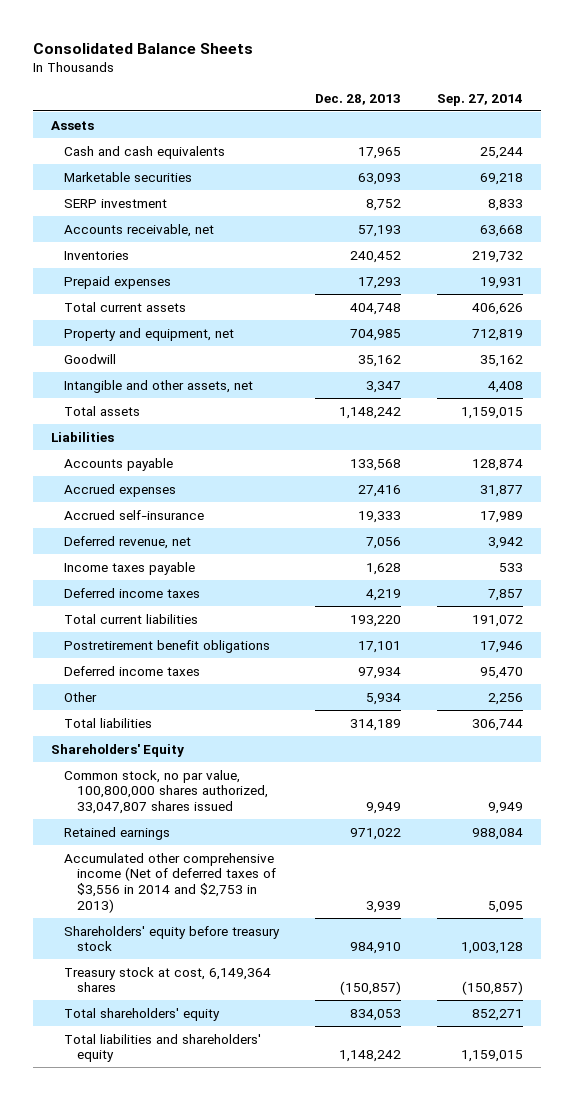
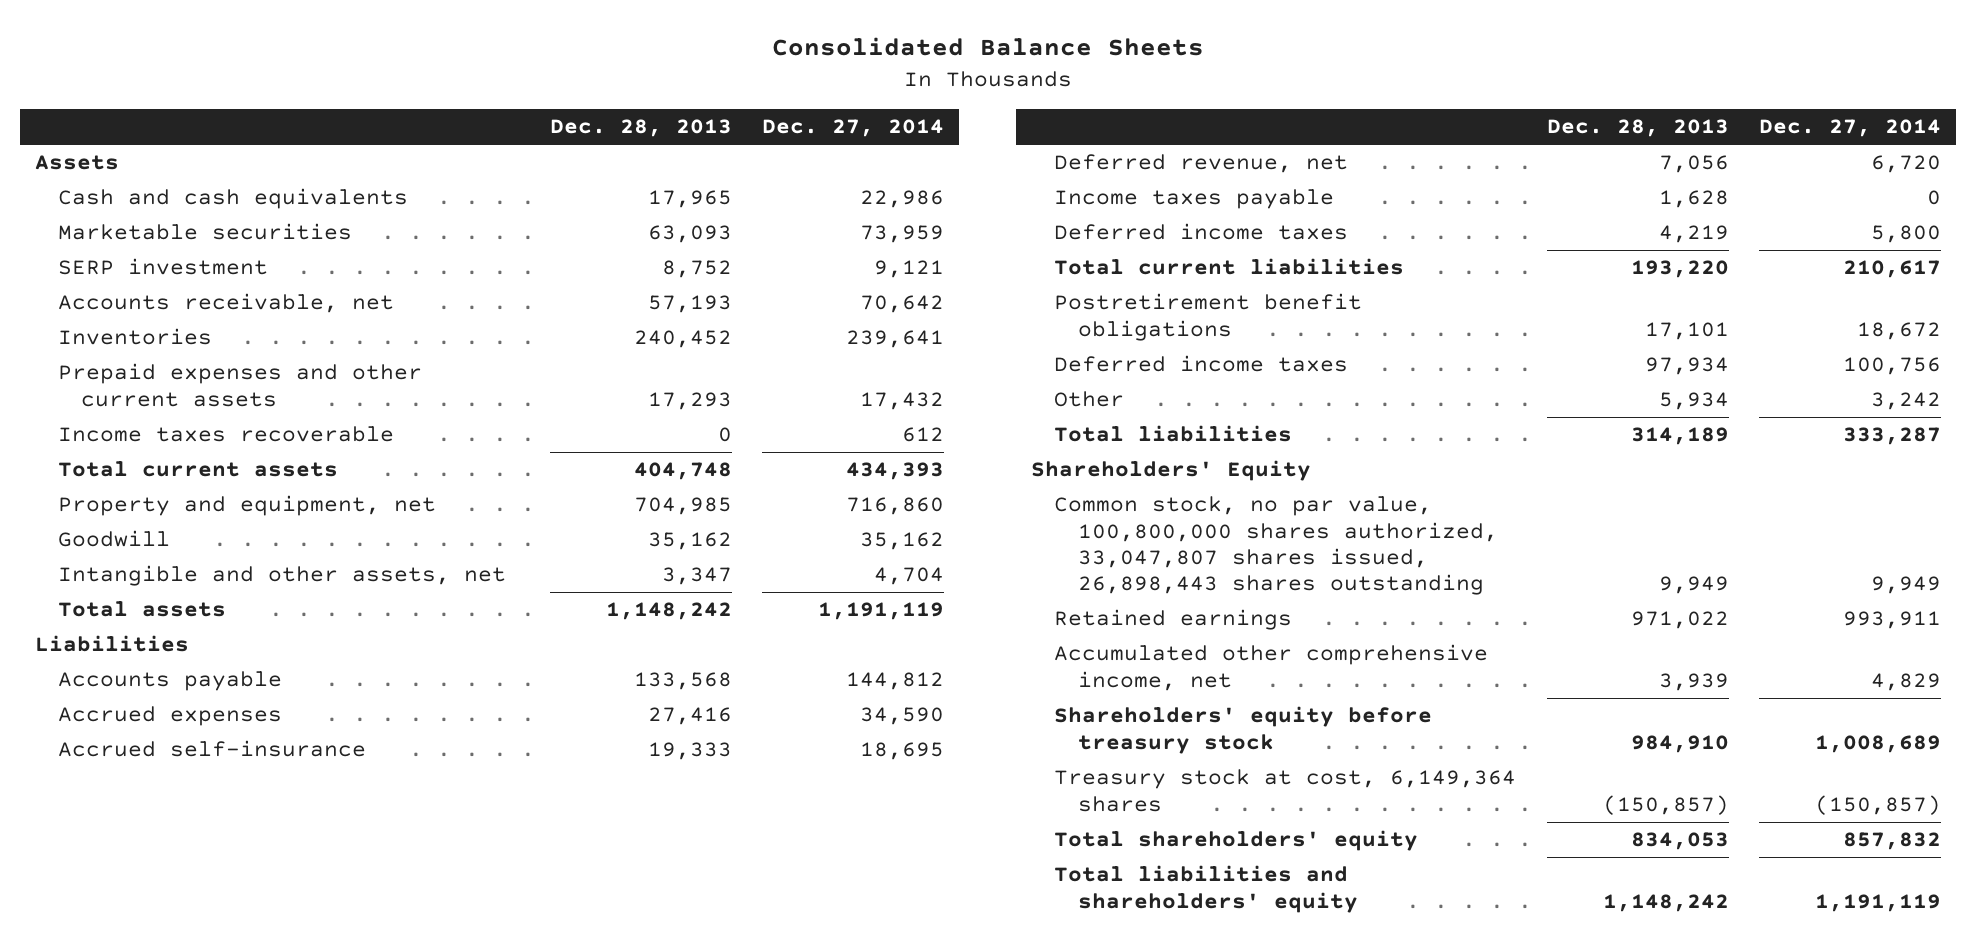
[437,93,524,106] Sep. 27, 2014 -> none
none -> [762,119,945,138] Dec. 27, 2014
[63,275,171,289] Prepaid expenses -> [58,363,423,407] Prepaid expenses and other current assets
none -> [58,426,395,443] Income taxes recoverable
[63,769,268,815] Common stock, no par value, 100,800,000 shares authorized, 33,047,807 shares issued -> [1054,496,1498,596] Common stock, no par value, 100,800,000 shares authorized, 33,047,807 shares issued, 26,898,443 shares outstanding
[63,852,276,913] Accumulated other comprehensive income (Net of deferred taxes of $3,556 in 2014 and $2,753 in 2013) -> [1054,644,1489,691] Accumulated other comprehensive income, net

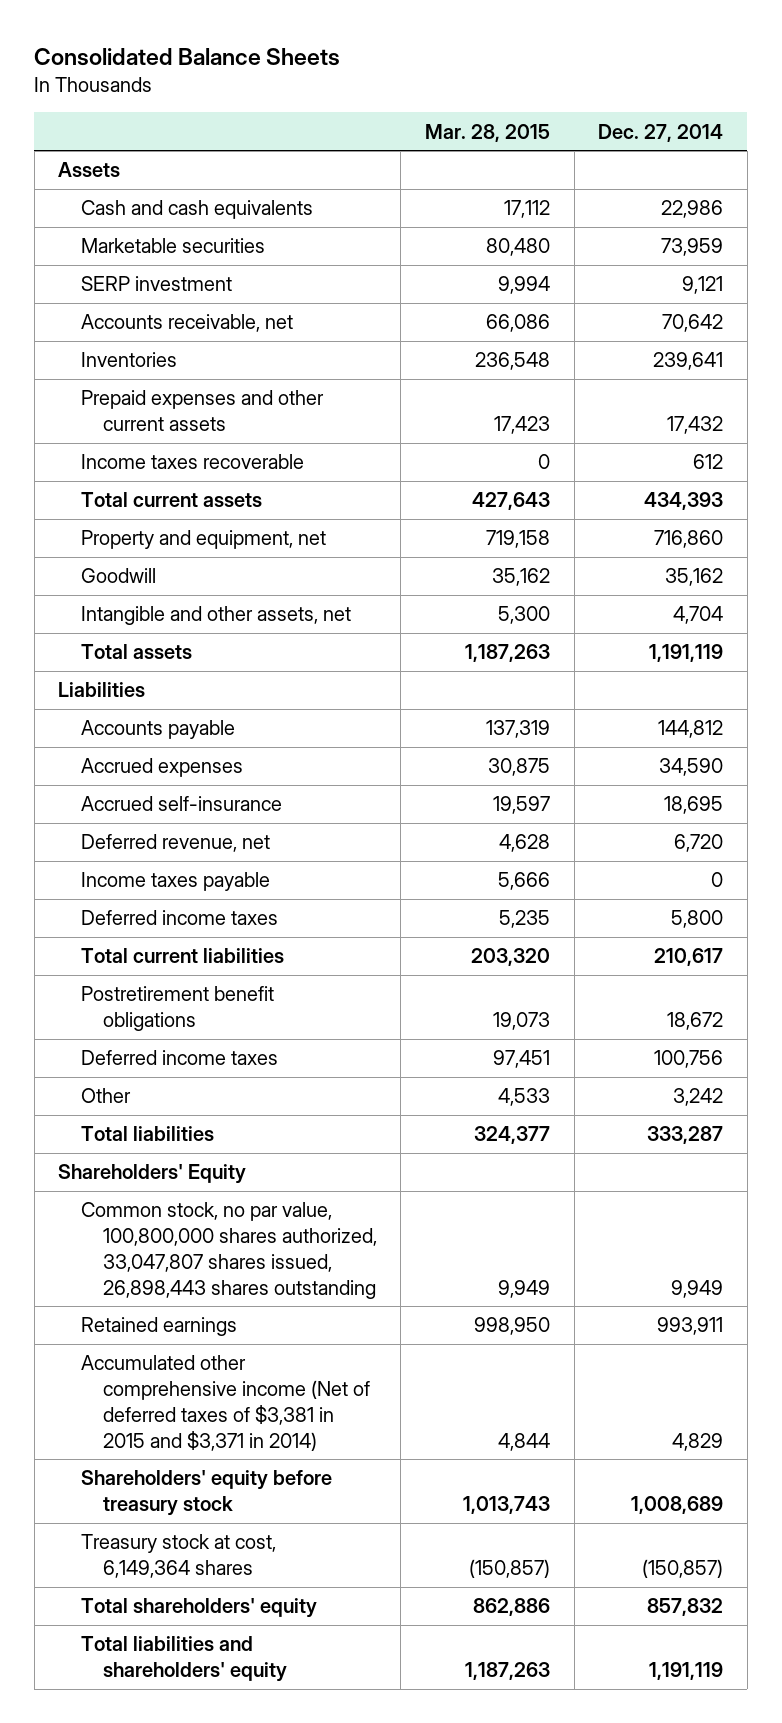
[550,119,733,138] Dec. 28, 2013 -> none
none -> [424,123,550,142] Mar. 28, 2015
[1054,644,1489,691] Accumulated other comprehensive income, net -> [80,1355,370,1451] Accumulated other comprehensive income (Net of deferred taxes of $3,381 in 2015 and $3,371 in 2014)

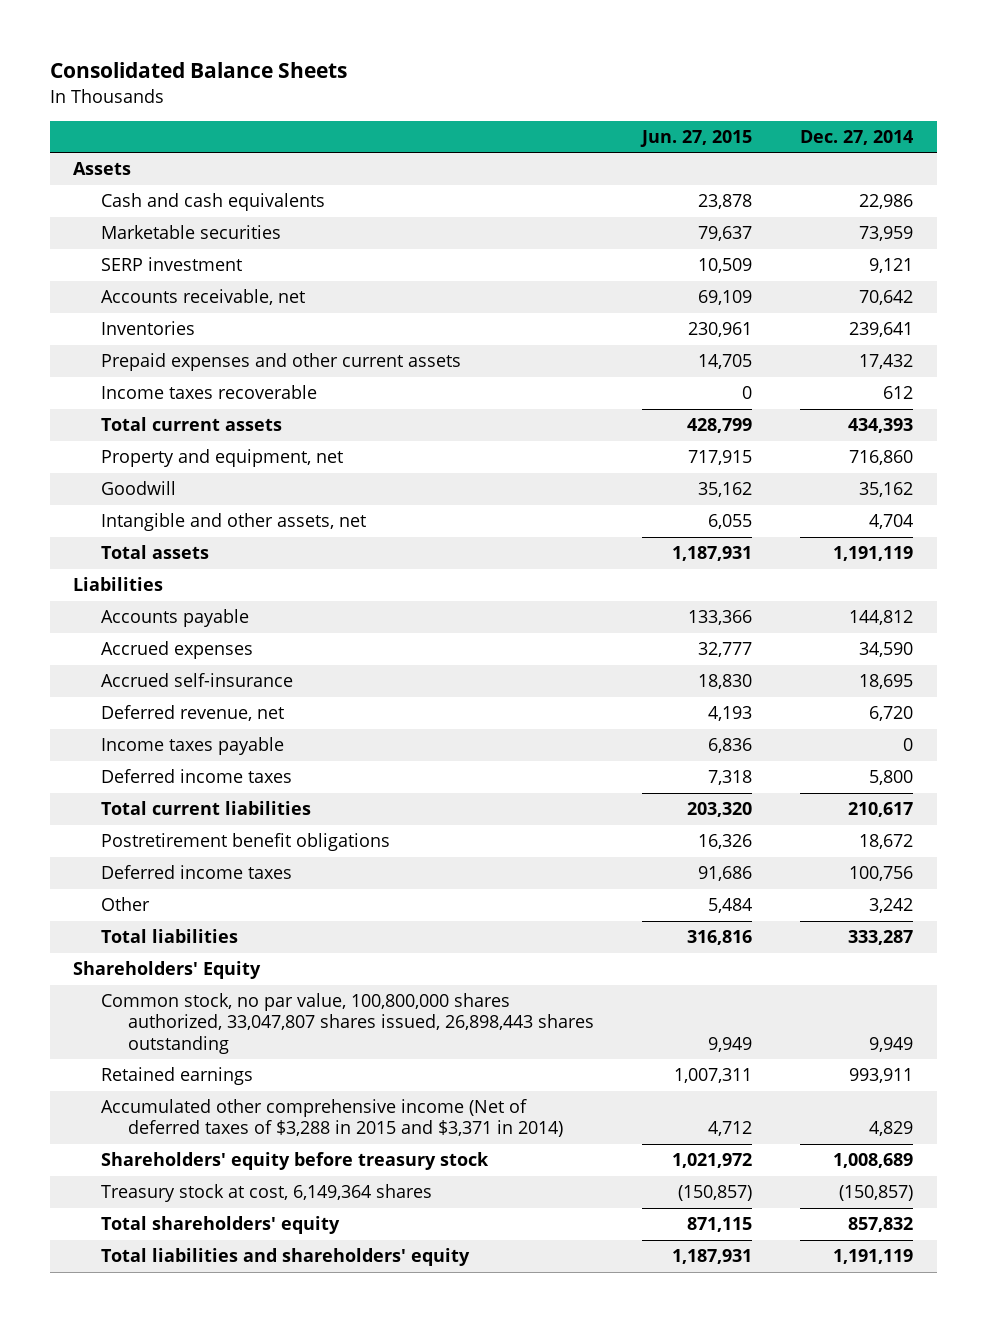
[424,123,550,142] Mar. 28, 2015 -> none
none -> [640,129,753,147] Jun. 27, 2015
[80,1355,370,1451] Accumulated other comprehensive income (Net of deferred taxes of $3,381 in 2015 and $3,371 in 2014) -> [100,1099,564,1138] Accumulated other comprehensive income (Net of deferred taxes of $3,288 in 2015 and $3,371 in 2014)

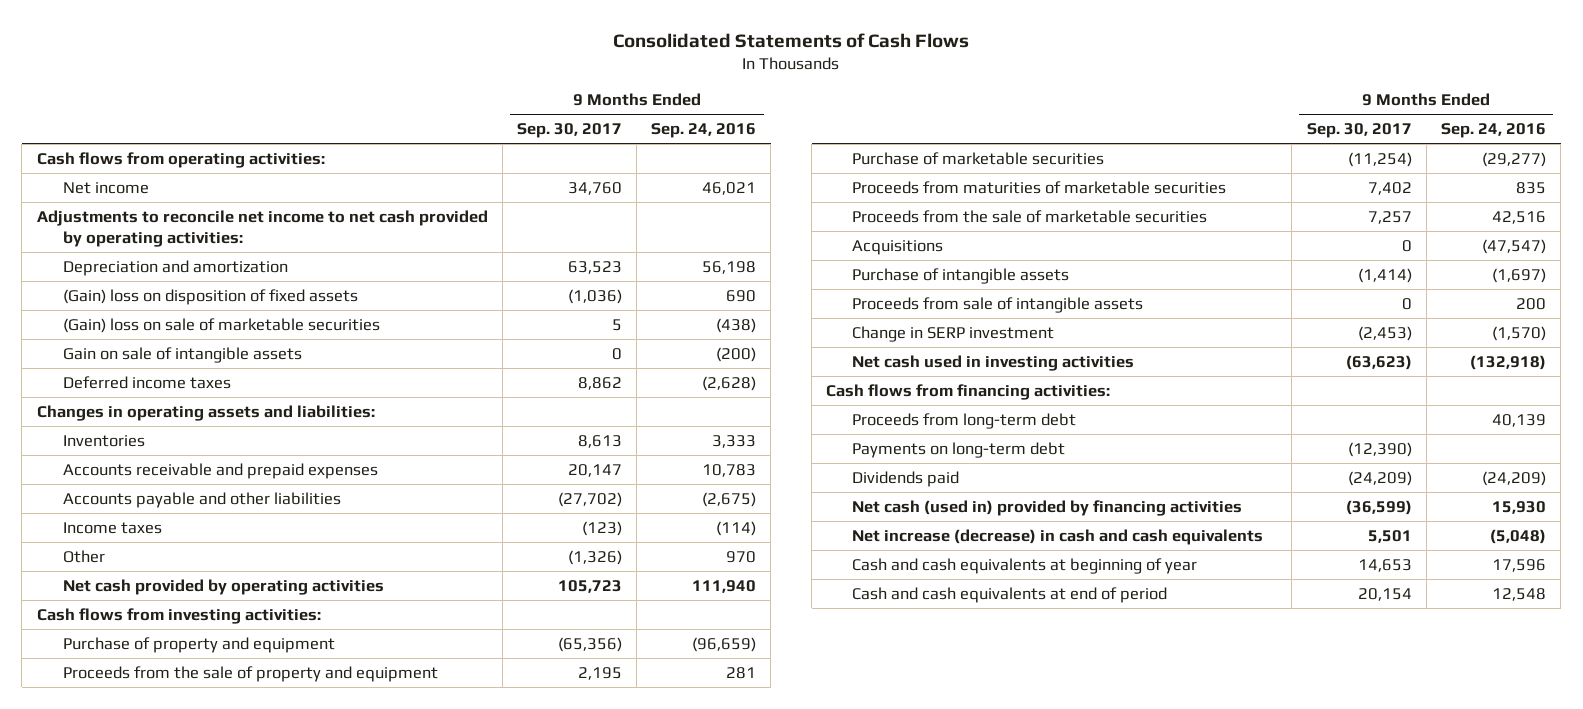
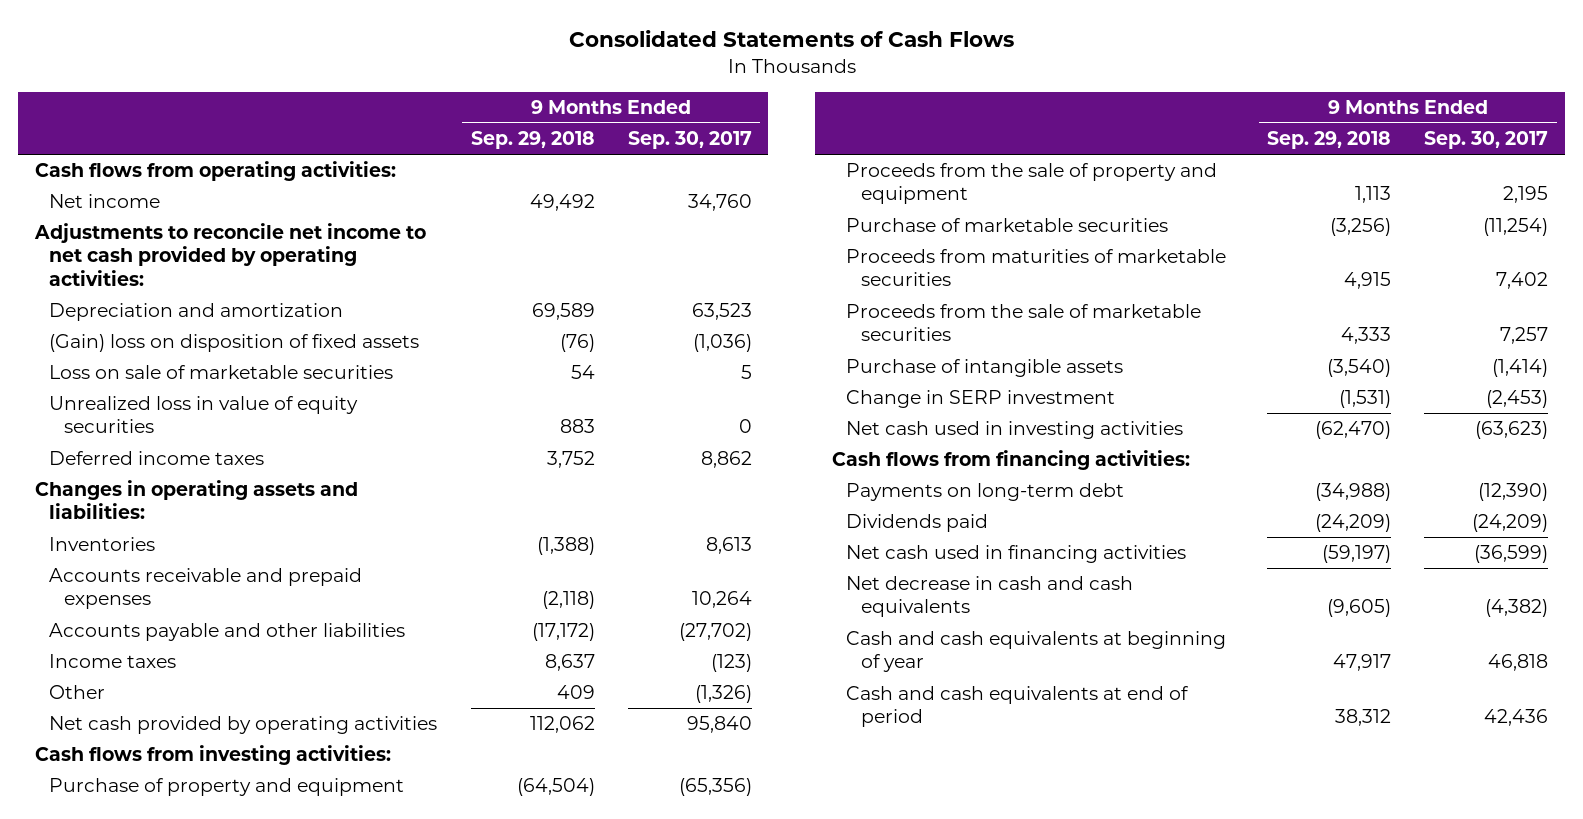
[651,123,757,139] Sep. 24, 2016 -> none
none -> [470,131,595,150] Sep. 29, 2018
[62,346,302,363] Gain on sale of intangible assets -> none
[62,317,380,333] (Gain) loss on sale of marketable securities -> [49,365,394,380] Loss on sale of marketable securities
none -> [49,396,359,434] Unrealized loss in value of equity securities
[567,463,622,477] 20,147 -> [691,591,752,609] 10,264
[557,579,622,593] 105,723 -> [686,716,752,734] 95,840
[852,239,944,255] Acquisitions -> none
[852,296,1144,313] Proceeds from sale of intangible assets -> none
[852,412,1077,429] Proceeds from long-term debt -> none
[852,499,1243,516] Net cash (used in) provided by financing activities -> [846,545,1187,564] Net cash used in financing activities
[852,528,1264,545] Net increase (decrease) in cash and cash equivalents -> [846,576,1134,618] Net decrease in cash and cash equivalents
[1367,529,1412,543] 5,501 -> [1485,599,1549,618] (4,382)
[1357,558,1412,572] 14,653 -> [1488,654,1549,672] 46,818
[1357,587,1412,601] 20,154 -> [1484,709,1549,727] 42,436

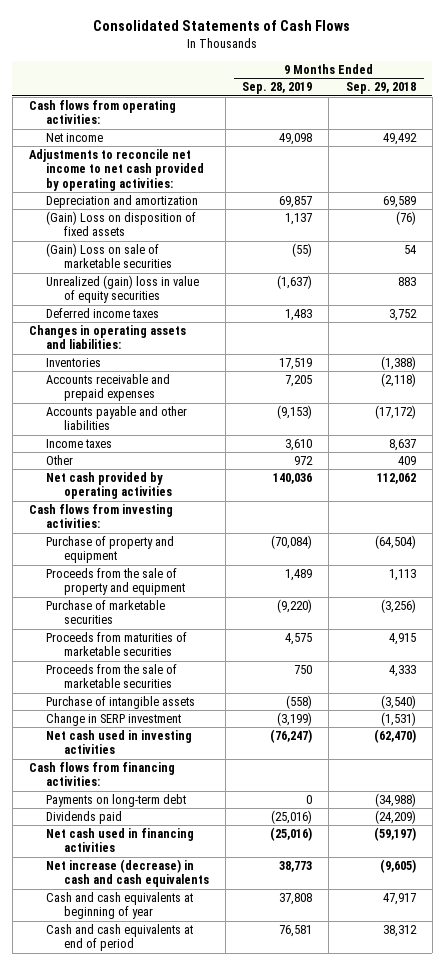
[627,131,752,150] Sep. 30, 2017 -> none
none -> [242,82,313,95] Sep. 28, 2019
[49,334,420,353] (Gain) loss on disposition of fixed assets -> [46,211,197,237] (Gain) Loss on disposition of fixed assets
[49,365,394,380] Loss on sale of marketable securities -> [46,243,172,269] (Gain) Loss on sale of marketable securities
[49,396,359,434] Unrealized loss in value of equity securities -> [46,275,200,304] Unrealized (gain) loss in value of equity securities
[846,576,1134,618] Net decrease in cash and cash equivalents -> [46,859,209,888] Net increase (decrease) in cash and cash equivalents

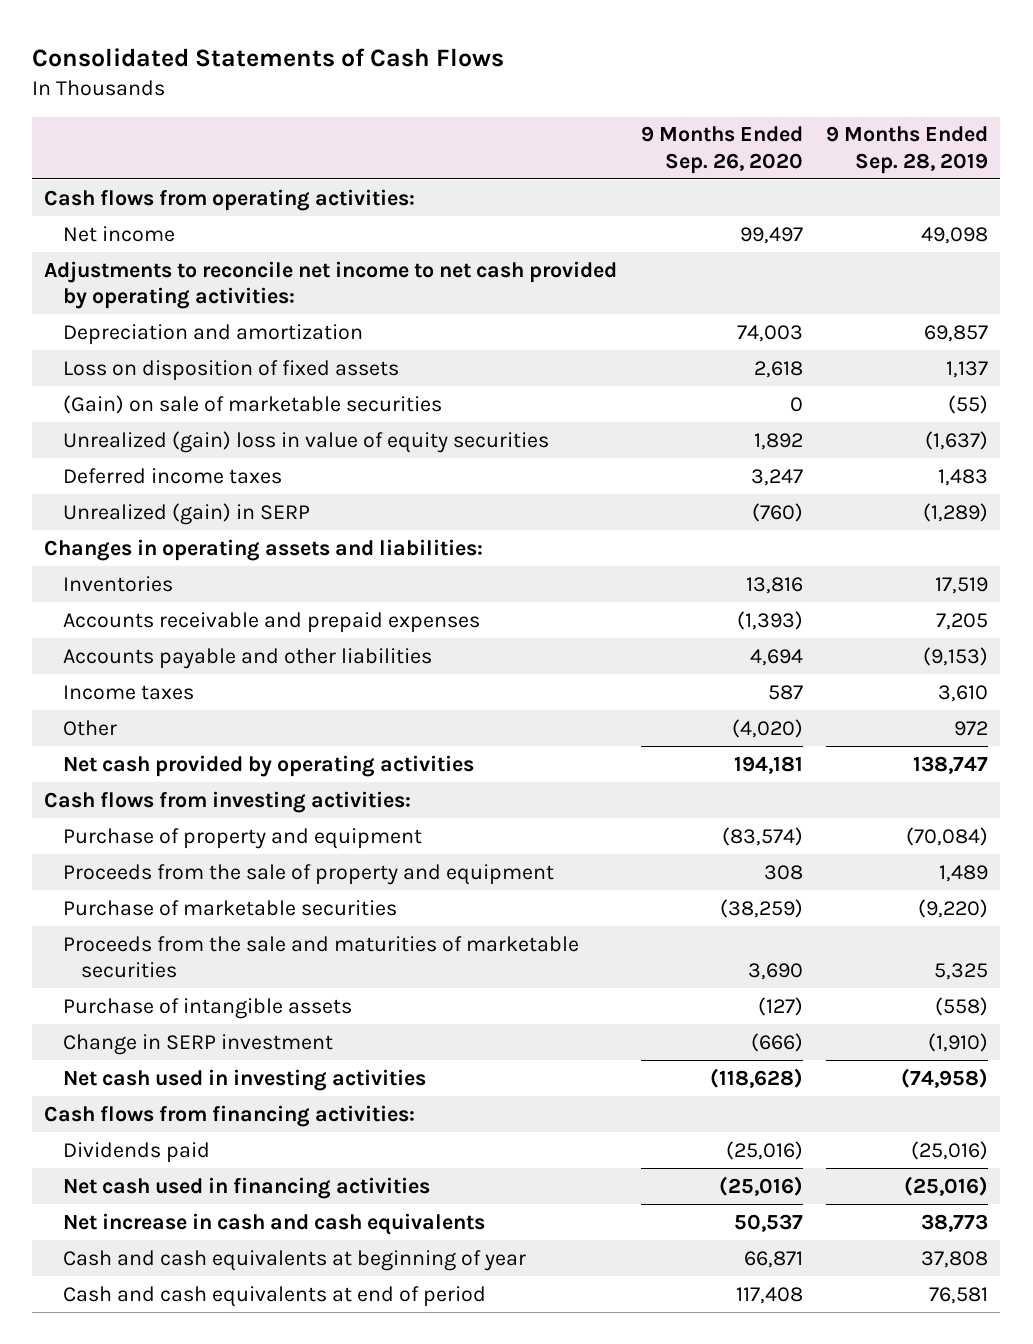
[345,82,416,95] Sep. 29, 2018 -> none
none -> [640,126,803,174] 9 Months Ended Sep. 26, 2020
[46,211,197,237] (Gain) Loss on disposition of fixed assets -> [62,359,399,381] Loss on disposition of fixed assets
[46,243,172,269] (Gain) Loss on sale of marketable securities -> [62,394,442,414] (Gain) on sale of marketable securities
none -> [62,502,310,525] Unrealized (gain) in SERP
[273,473,313,485] 140,036 -> [913,755,989,774] 138,747
[46,632,188,657] Proceeds from maturities of marketable securities -> none
[46,664,178,689] Proceeds from the sale of marketable securities -> [62,935,579,979] Proceeds from the sale and maturities of marketable securities
[294,665,313,675] 750 -> [934,963,989,981] 5,325
[277,712,313,727] (3,199) -> [928,1032,989,1052] (1,910)
[270,729,313,744] (76,247) -> [901,1067,989,1088] (74,958)
[46,794,187,808] Payments on long-term debt -> none
[46,859,209,888] Net increase (decrease) in cash and cash equivalents -> [62,1212,485,1235] Net increase in cash and cash equivalents

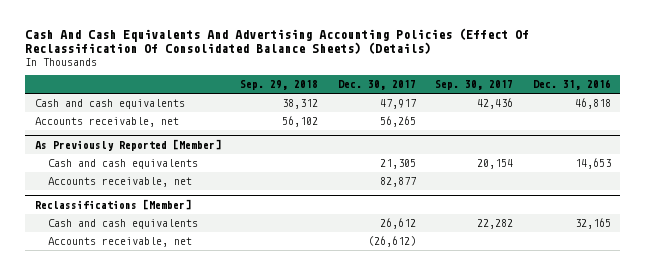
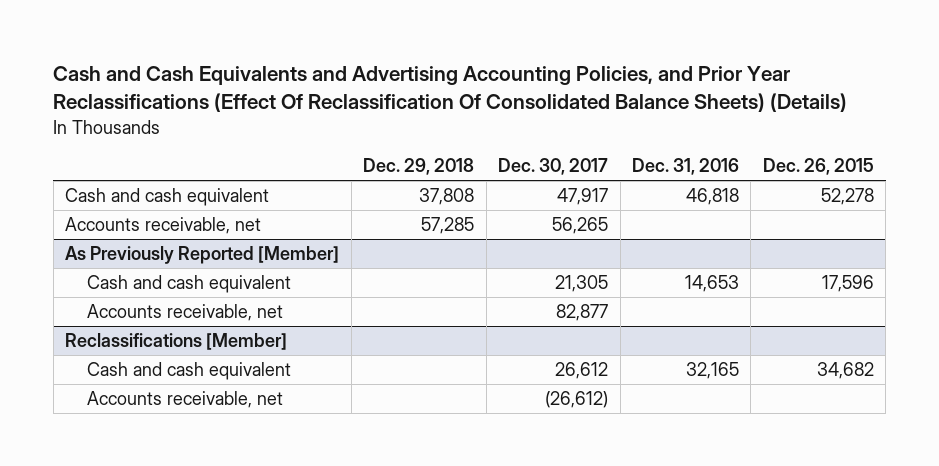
[24,28,529,55] Cash And Cash Equivalents And Advertising Accounting Policies (Effect Of Reclassification Of Consolidated Balance Sheets) (Details) -> [53,66,848,113] Cash and Cash Equivalents and Advertising Accounting Policies, and Prior Year Reclassifications (Effect Of Reclassification Of Consolidated Balance Sheets) (Details)
[240,80,319,91] Sep. 29, 2018 -> none
[435,80,514,91] Sep. 30, 2017 -> none
none -> [363,158,475,176] Dec. 29, 2018
none -> [762,158,874,176] Dec. 26, 2015
[34,99,185,110] Cash and cash equivalents -> [65,187,270,206] Cash and cash equivalent
[47,159,198,170] Cash and cash equivalents -> [86,274,291,293] Cash and cash equivalent
[47,219,198,230] Cash and cash equivalents -> [86,361,291,380] Cash and cash equivalent

